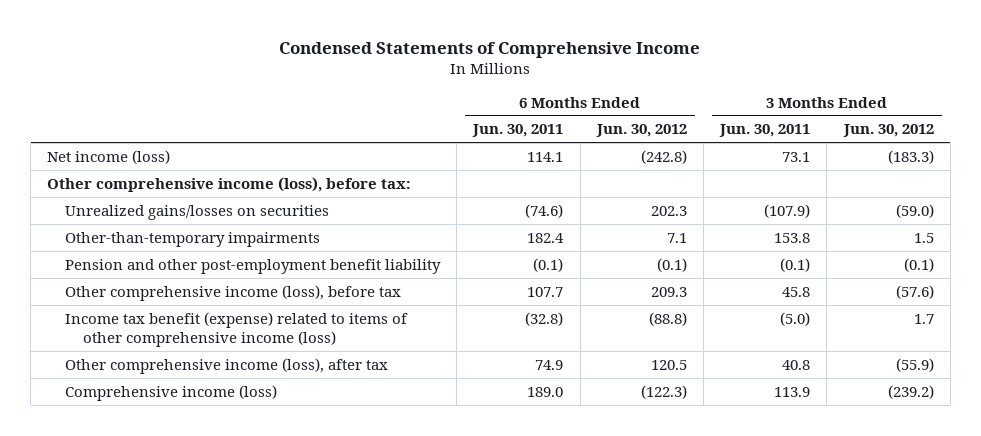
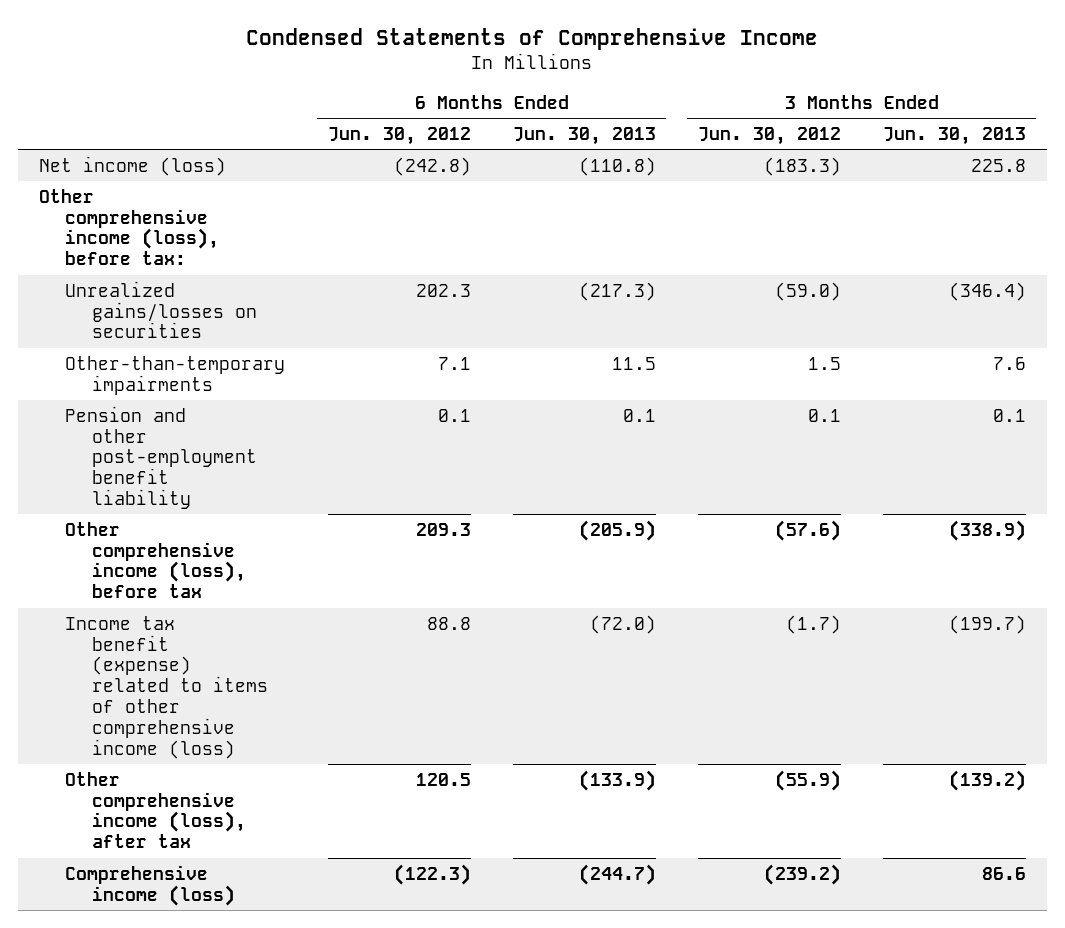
[472,124,564,138] Jun. 30, 2011 -> none
[719,124,811,138] Jun. 30, 2011 -> none
none -> [512,126,656,145] Jun. 30, 2013
none -> [882,126,1026,145] Jun. 30, 2013
[656,257,687,272] (0.1) -> [437,408,471,422] 0.1
[903,257,934,272] (0.1) -> [807,408,841,422] 0.1
[648,311,687,326] (88.8) -> [426,616,471,630] 88.8
[913,313,934,324] 1.7 -> [785,614,841,634] (1.7)

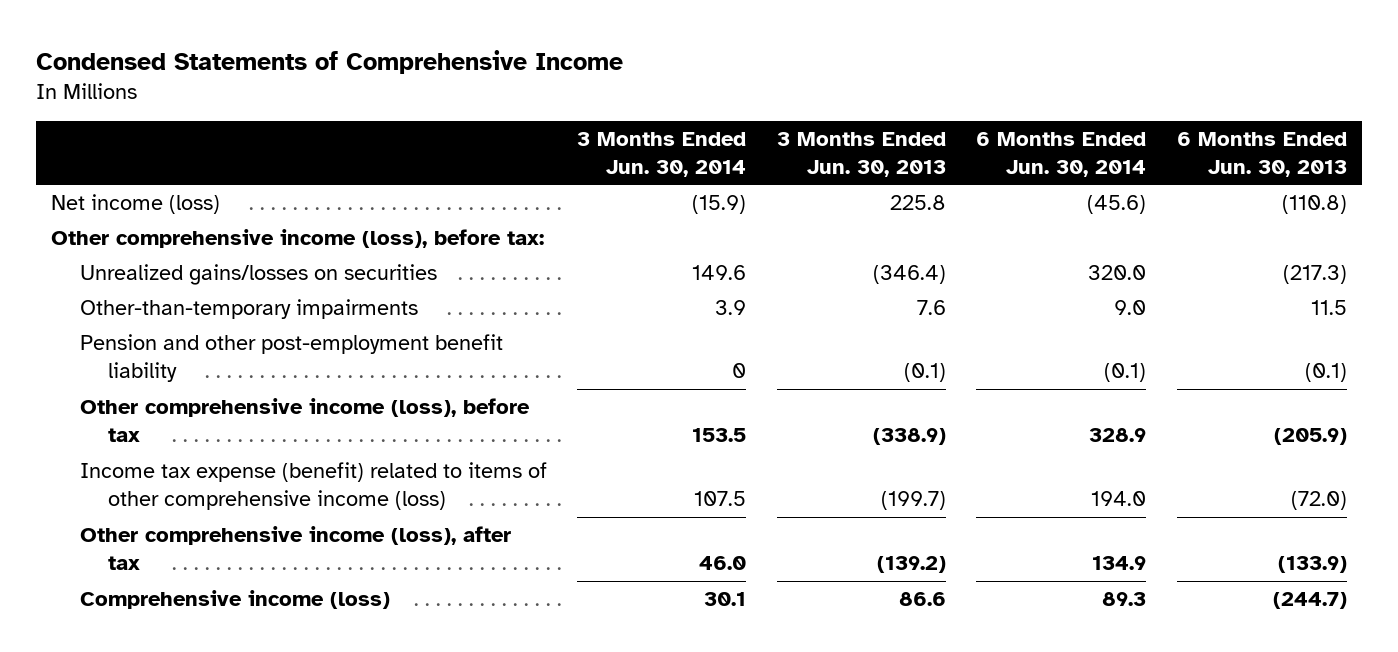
[327,126,471,145] Jun. 30, 2012 -> none
[697,126,841,145] Jun. 30, 2012 -> none
none -> [577,132,747,178] 3 Months Ended Jun. 30, 2014
none -> [976,132,1147,178] 6 Months Ended Jun. 30, 2014
[622,408,656,422] 0.1 -> [1304,363,1347,383] (0.1)
[992,408,1026,422] 0.1 -> [903,363,946,383] (0.1)
[65,615,268,759] Income tax benefit (expense) related to items of other comprehensive income (loss) -> [79,462,547,511] Income tax expense (benefit) related to items of other comprehensive income (loss)

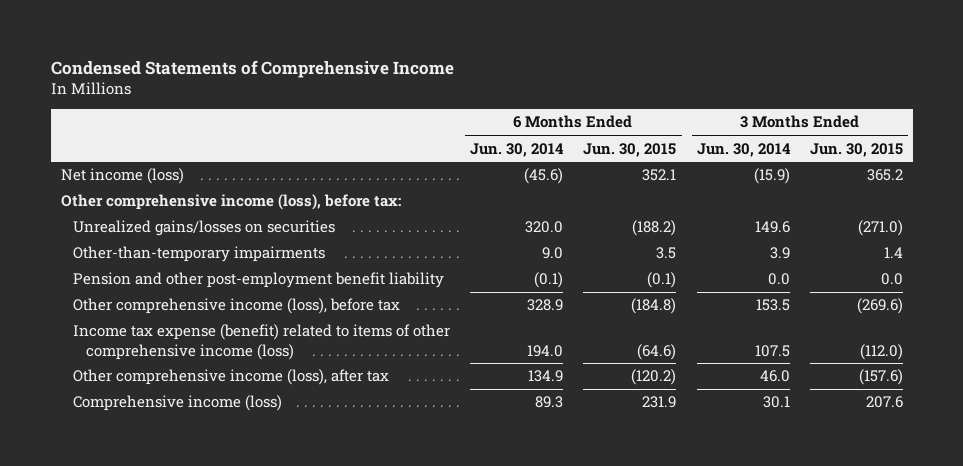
[776,132,946,178] 3 Months Ended Jun. 30, 2013 -> none
[1176,132,1347,178] 6 Months Ended Jun. 30, 2013 -> none
none -> [583,142,677,157] Jun. 30, 2015
none -> [809,142,903,157] Jun. 30, 2015
[732,363,747,379] 0 -> [767,273,790,286] 0.0

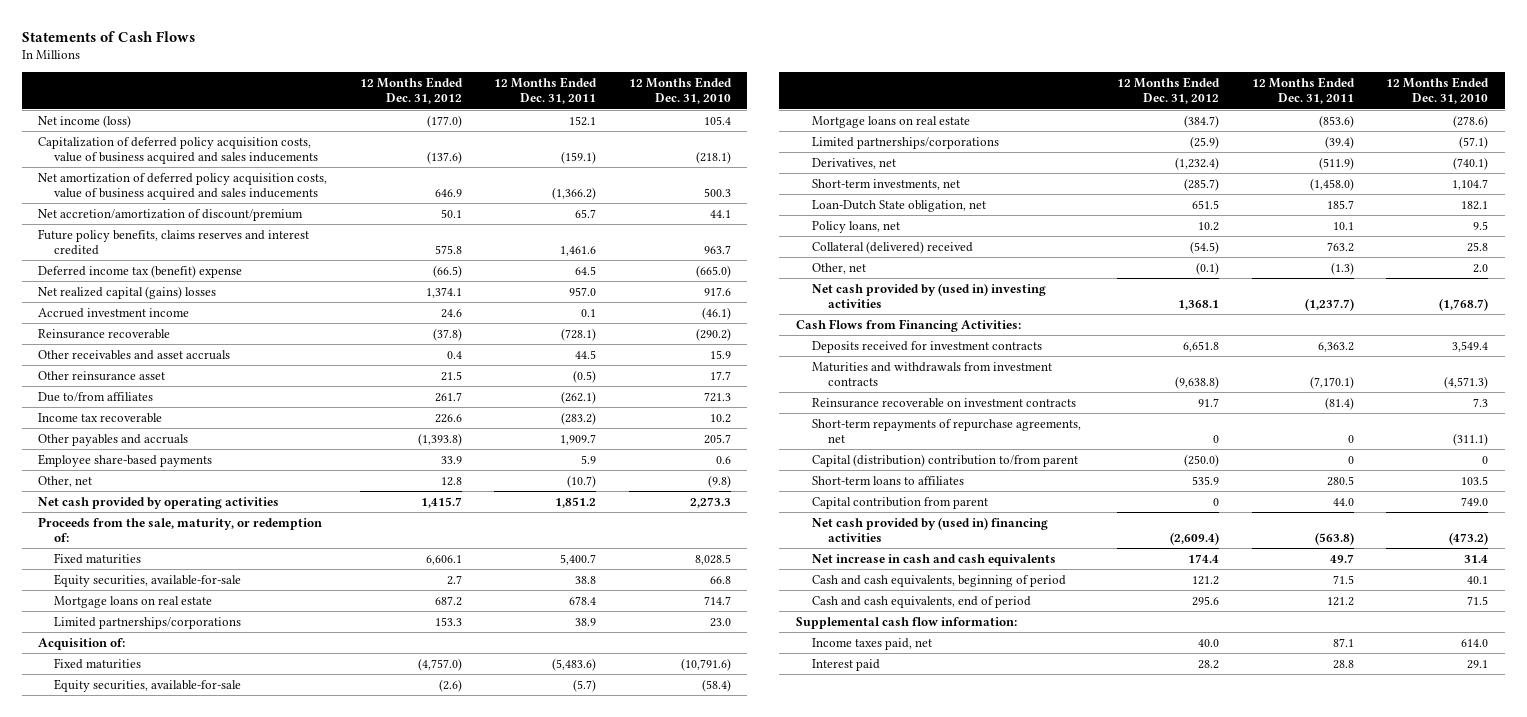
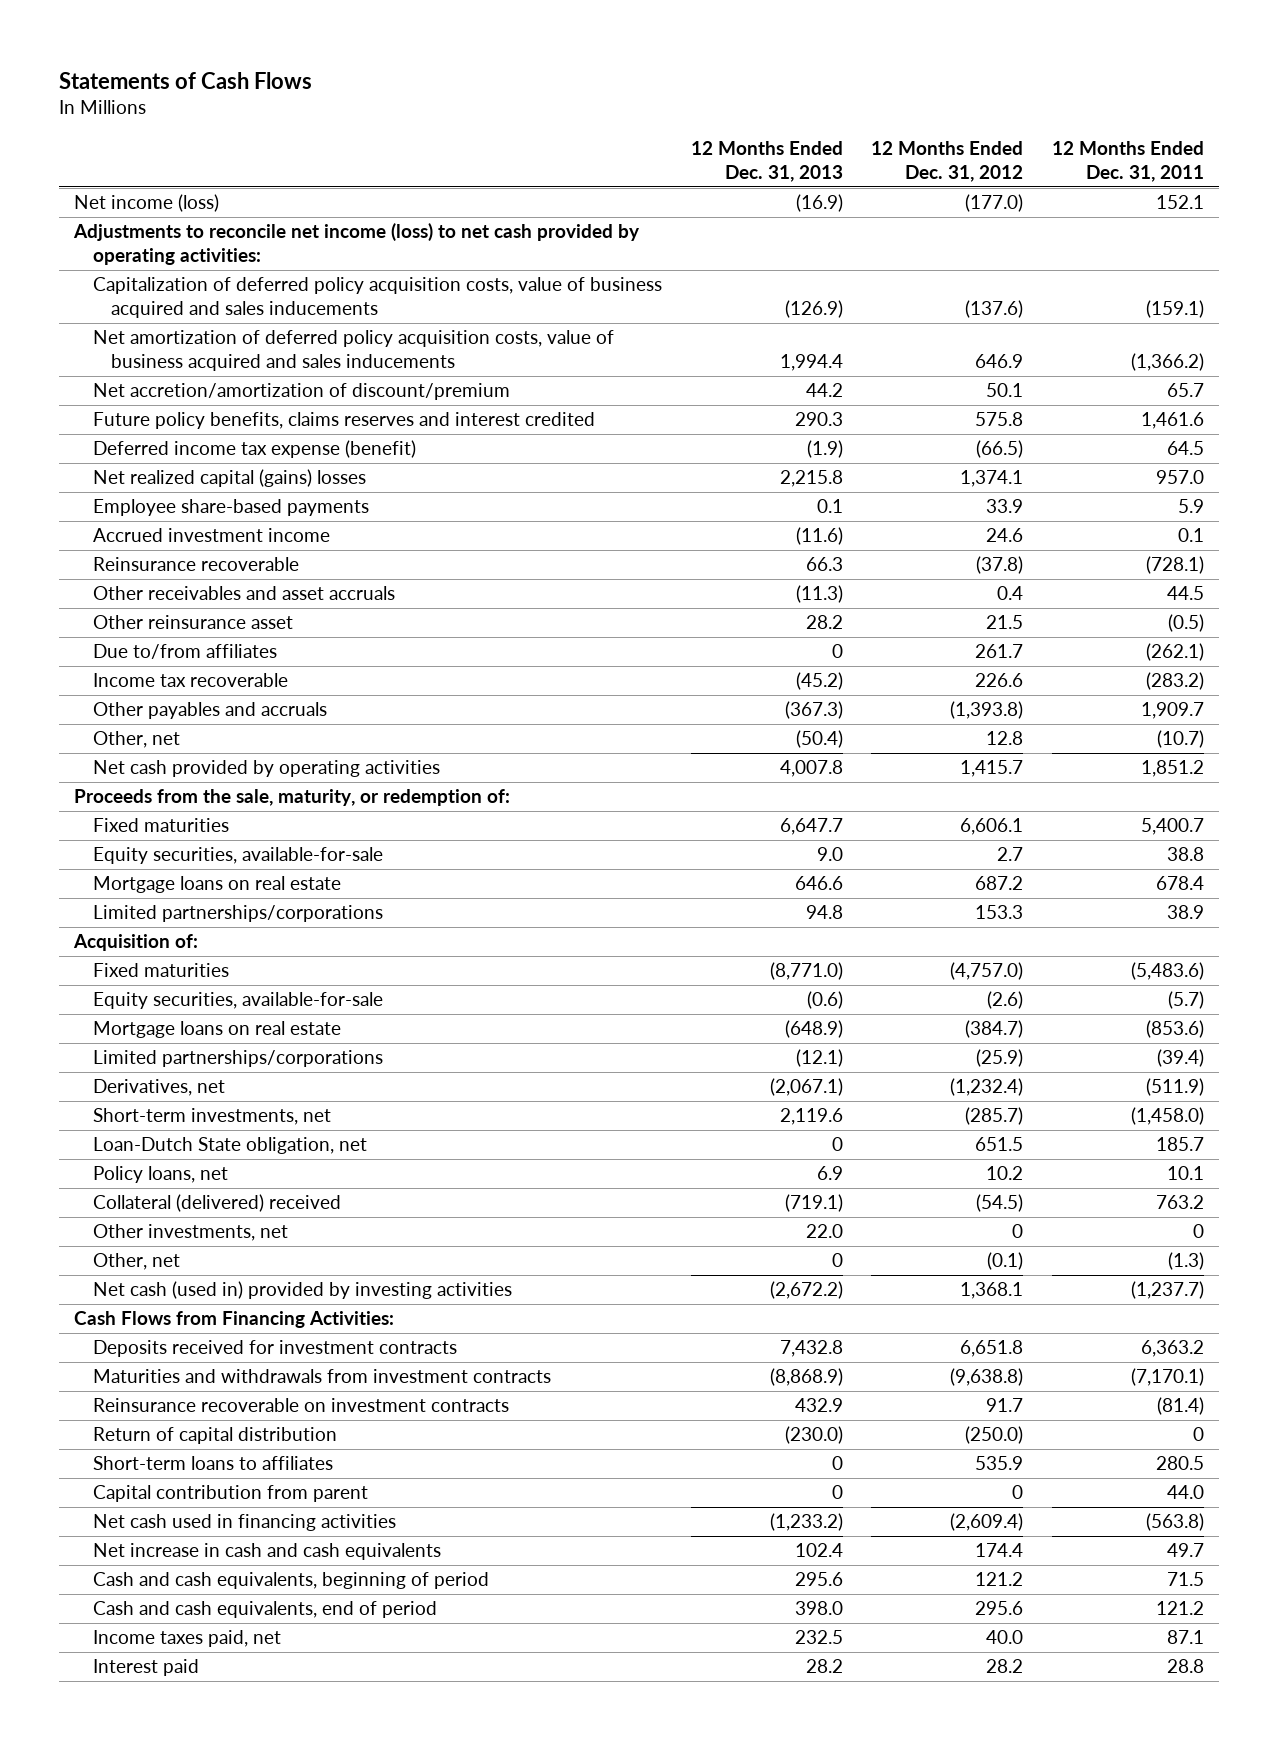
[628,76,732,105] 12 Months Ended Dec. 31, 2010 -> none
none -> [690,140,843,182] 12 Months Ended Dec. 31, 2013
none -> [72,223,640,266] Adjustments to reconcile net income (loss) to net cash provided by operating activities:
[38,264,243,278] Deferred income tax (benefit) expense -> [92,440,416,459] Deferred income tax expense (benefit)
[38,453,213,467] Employee share-based payments -> [92,499,369,517] Employee share-based payments
none -> [92,1224,288,1242] Other investments, net
[811,282,1046,309] Net cash provided by (used in) investing activities -> [92,1281,512,1300] Net cash (used in) provided by investing activities
[811,418,1081,444] Short-term repayments of repurchase agreements, net -> none
[811,453,1078,467] Capital (distribution) contribution to/from parent -> none
none -> [92,1427,337,1445] Return of capital distribution
[811,516,1048,543] Net cash provided by (used in) financing activities -> [92,1514,396,1532] Net cash used in financing activities
[795,616,1017,629] Supplemental cash flow information: -> none

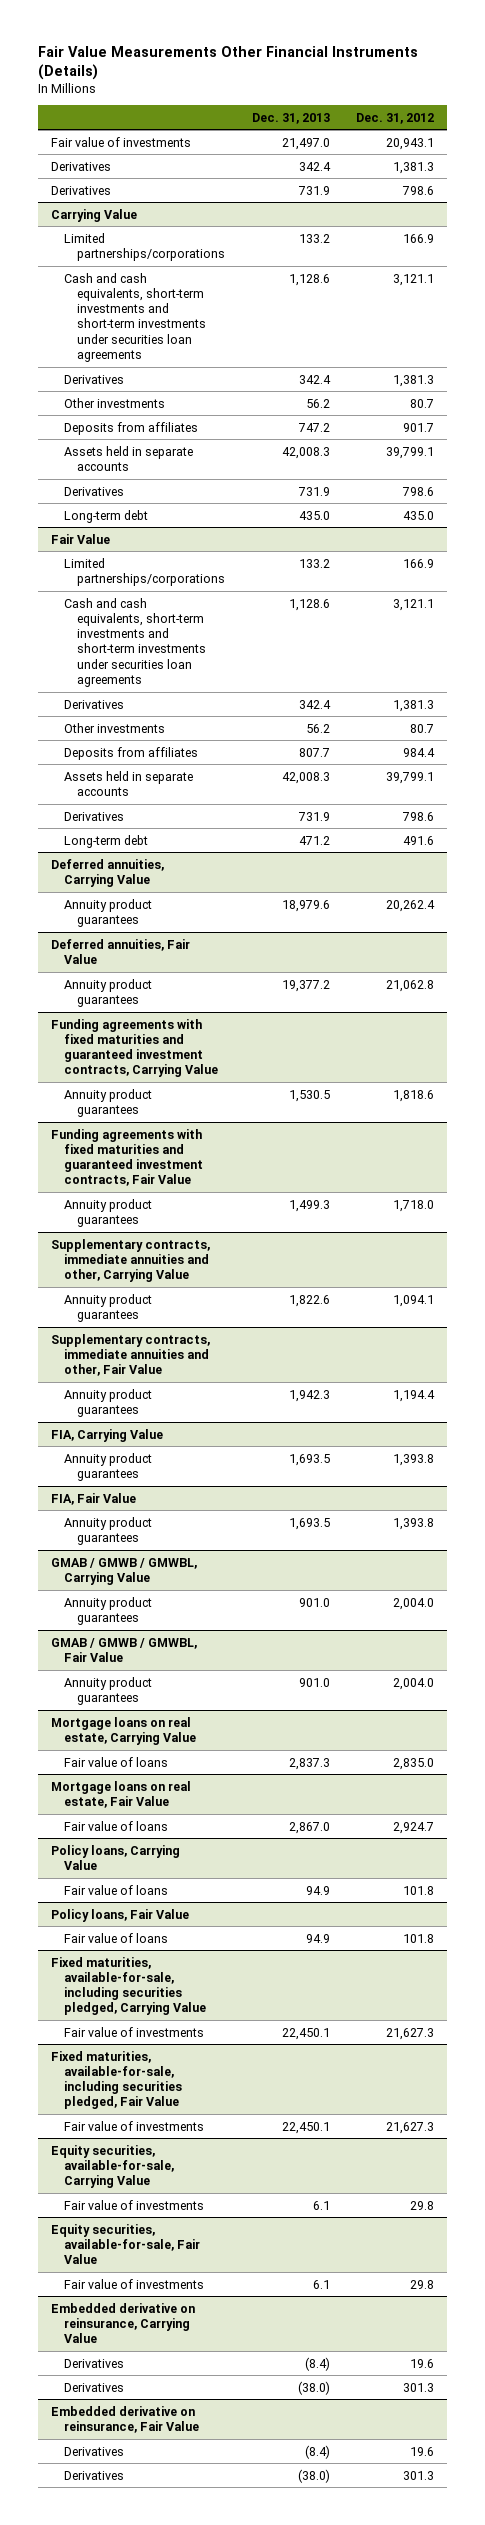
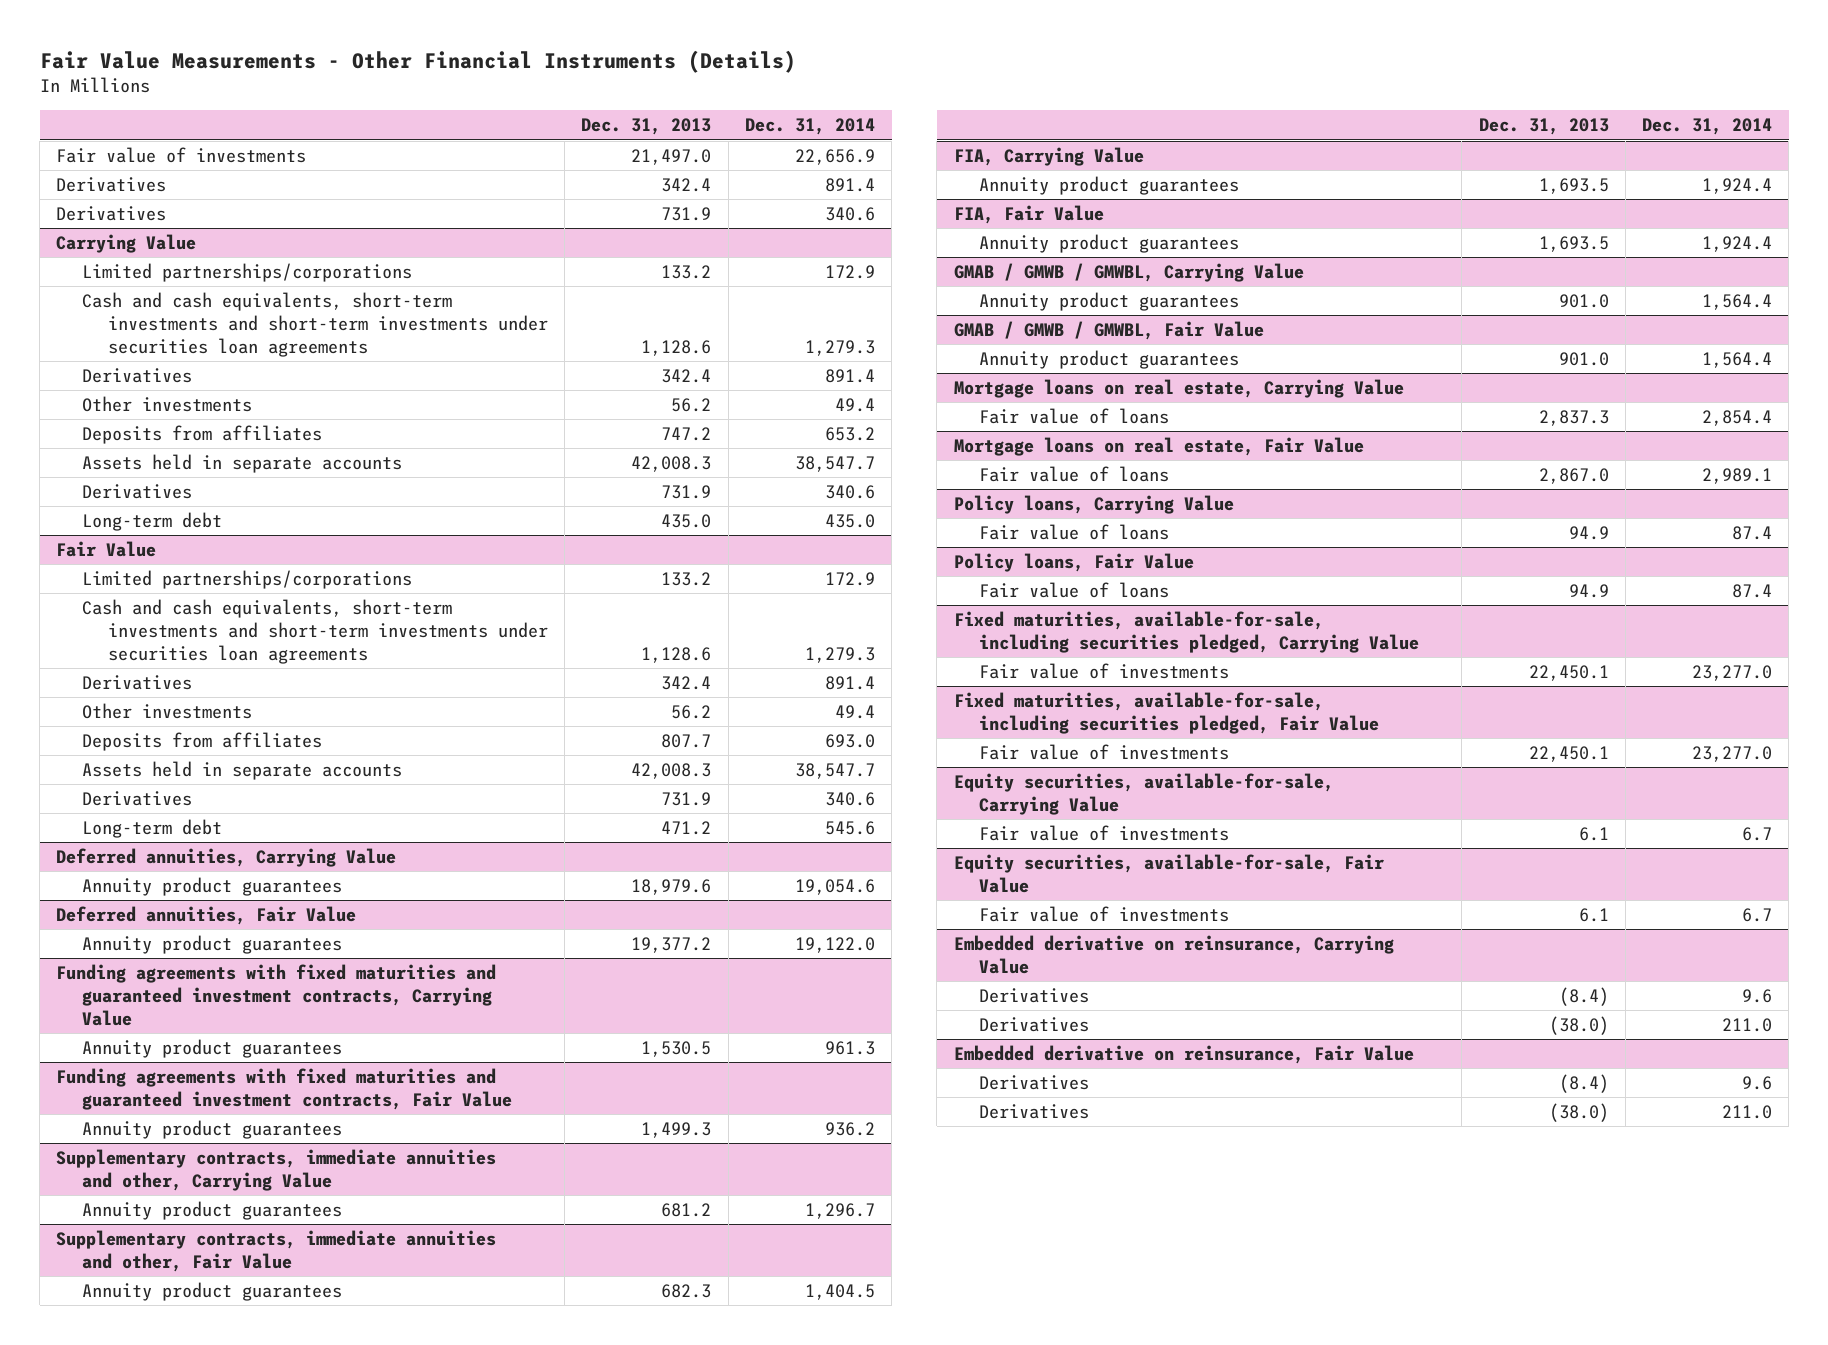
[37,45,418,81] Fair Value Measurements Other Financial Instruments (Details) -> [39,49,796,73] Fair Value Measurements - Other Financial Instruments (Details)
[356,112,435,124] Dec. 31, 2012 -> none
none -> [744,118,875,136] Dec. 31, 2014
[288,1294,330,1307] 1,822.6 -> [661,1203,712,1218] 681.2
[288,1389,330,1402] 1,942.3 -> [661,1284,712,1299] 682.3

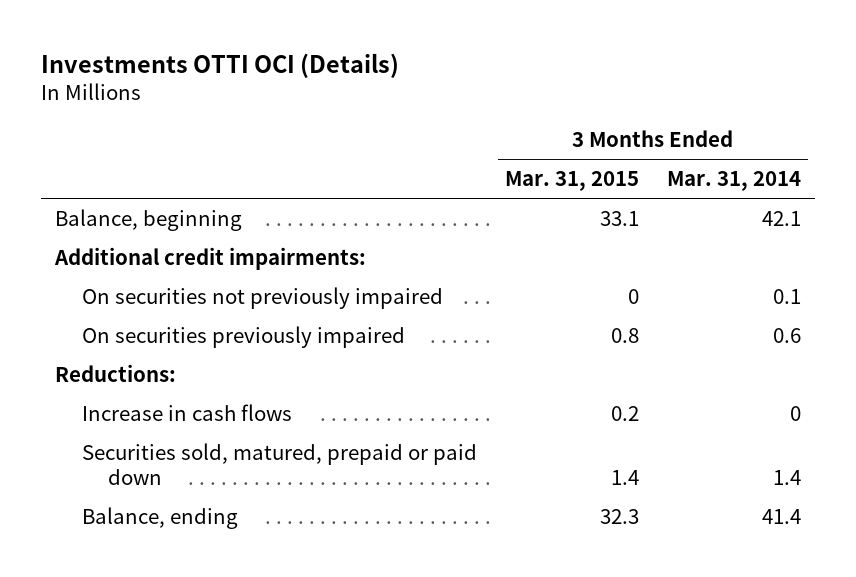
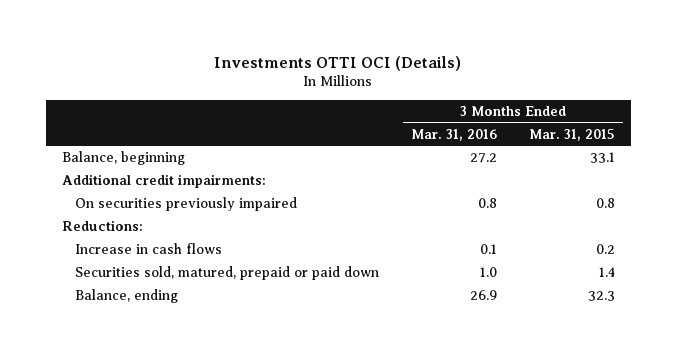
[666,171,801,192] Mar. 31, 2014 -> none
none -> [410,128,497,141] Mar. 31, 2016
[81,286,443,309] On securities not previously impaired -> none

